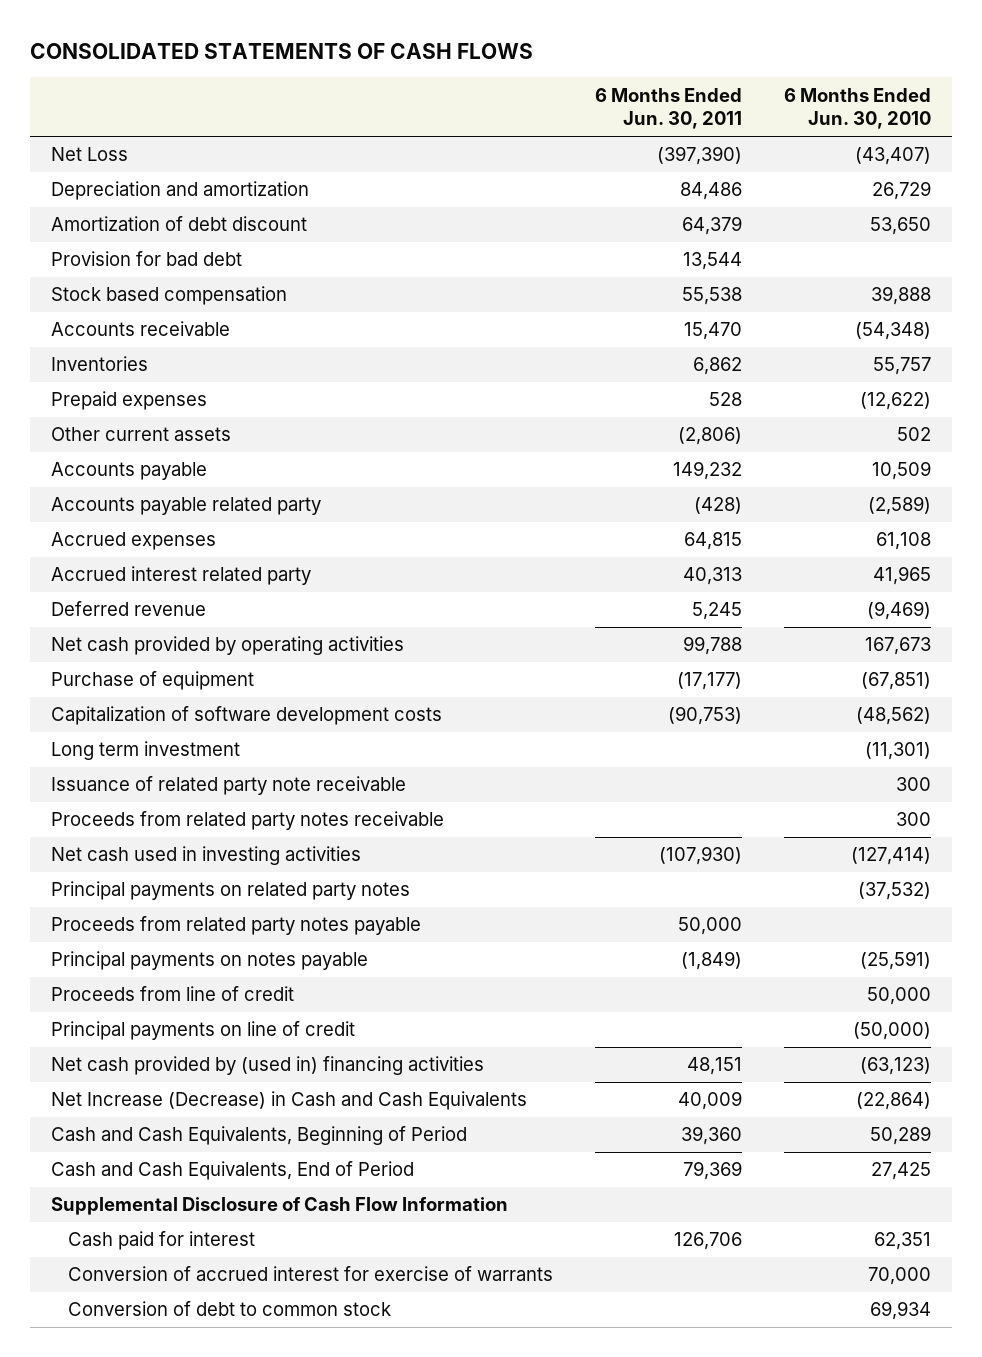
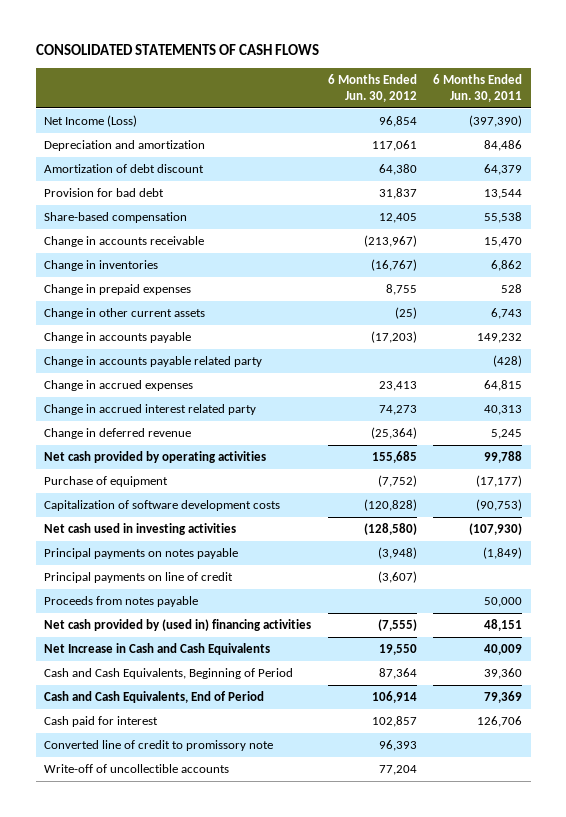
[784,87,932,130] 6 Months Ended Jun. 30, 2010 -> none
none -> [327,73,417,102] 6 Months Ended Jun. 30, 2012
[51,147,129,162] Net Loss -> [44,115,138,128] Net Income (Loss)
[51,286,288,306] Stock based compensation -> [44,212,188,224] Share-based compensation
[51,321,231,337] Accounts receivable -> [44,236,205,248] Change in accounts receivable
[51,356,149,372] Inventories -> [44,260,159,272] Change in inventories
[51,391,208,411] Prepaid expenses -> [44,284,192,296] Change in prepaid expenses
[51,427,232,442] Other current assets -> [44,308,206,320] Change in other current assets
[678,427,743,446] (2,806) -> [491,308,523,320] 6,743
[51,462,208,481] Accounts payable -> [44,332,192,344] Change in accounts payable
[51,497,322,516] Accounts payable related party -> [44,356,263,368] Change in accounts payable related party
[51,532,217,551] Accrued expenses -> [44,380,194,392] Change in accrued expenses
[51,566,312,586] Accrued interest related party -> [44,404,257,416] Change in accrued interest related party
[51,601,207,617] Deferred revenue -> [44,428,192,440] Change in deferred revenue
[51,741,241,761] Long term investment -> none
[51,776,407,796] Issuance of related party note receivable -> none
[51,811,445,831] Proceeds from related party notes receivable -> none
[51,881,411,901] Principal payments on related party notes -> none
[51,916,422,936] Proceeds from related party notes payable -> none
[51,986,295,1002] Proceeds from line of credit -> none
none -> [44,596,199,608] Proceeds from notes payable
[51,1091,528,1111] Net Increase (Decrease) in Cash and Cash Equivalents -> [44,643,271,656] Net Increase in Cash and Cash Equivalents
[51,1197,509,1216] Supplemental Disclosure of Cash Flow Information -> none
[68,1266,554,1282] Conversion of accrued interest for exercise of warrants -> none
[68,1301,392,1317] Conversion of debt to common stock -> none
none -> [44,740,274,752] Converted line of credit to promissory note
none -> [44,764,230,774] Write-off of uncollectible accounts

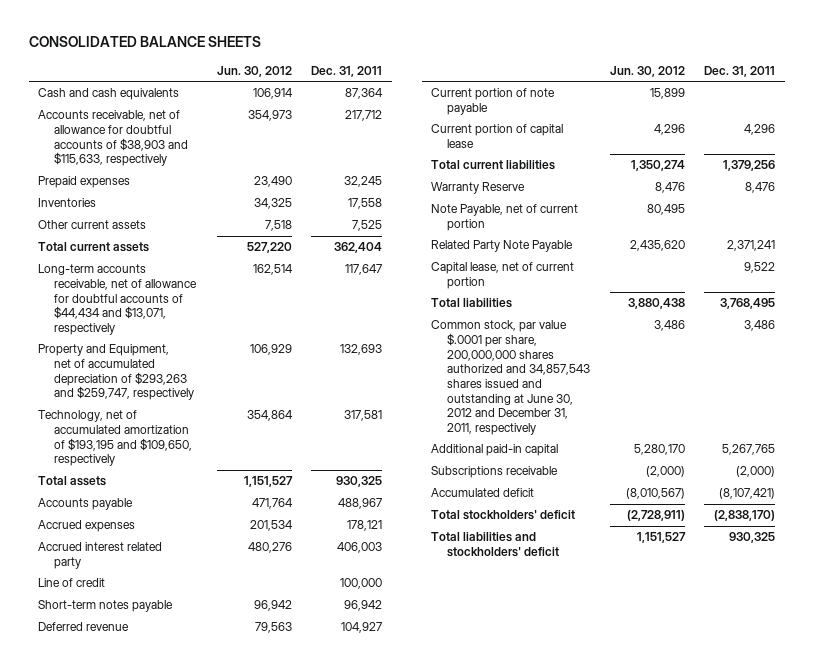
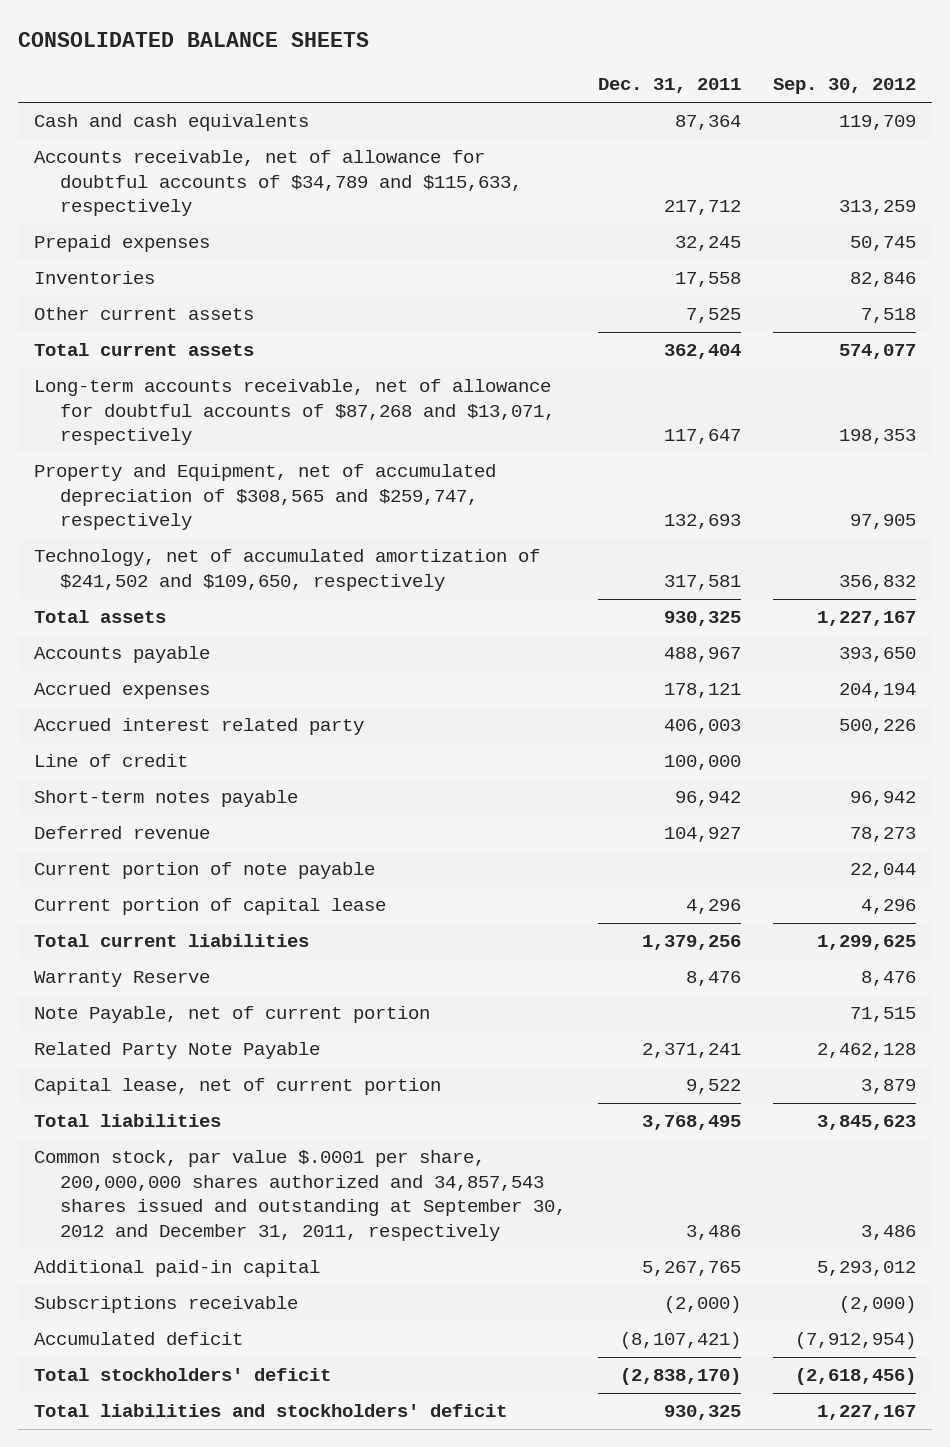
[216,65,292,77] Jun. 30, 2012 -> none
none -> [772,78,916,95] Sep. 30, 2012
[38,110,189,167] Accounts receivable, net of allowance for doubtful accounts of $38,903 and $115,633, respectively -> [33,150,522,217] Accounts receivable, net of allowance for doubtful accounts of $34,789 and $115,633, respectively
[38,264,198,335] Long-term accounts receivable, net of allowance for doubtful accounts of $44,434 and $13,071, respectively -> [33,379,555,446] Long-term accounts receivable, net of allowance for doubtful accounts of $87,268 and $13,071, respectively
[38,344,195,401] Property and Equipment, net of accumulated depreciation of $293,263 and $259,747, respectively -> [33,464,496,531] Property and Equipment, net of accumulated depreciation of $308,565 and $259,747, respectively
[38,410,193,467] Technology, net of accumulated amortization of $193,195 and $109,650, respectively -> [33,549,540,591] Technology, net of accumulated amortization of $241,502 and $109,650, respectively
[431,320,591,435] Common stock, par value $.0001 per share, 200,000,000 shares authorized and 34,857,543 shares issued and outstanding at June 30, 2012 and December 31, 2011, respectively -> [33,1150,566,1241] Common stock, par value $.0001 per share, 200,000,000 shares authorized and 34,857,543 shares issued and outstanding at September 30, 2012 and December 31, 2011, respectively

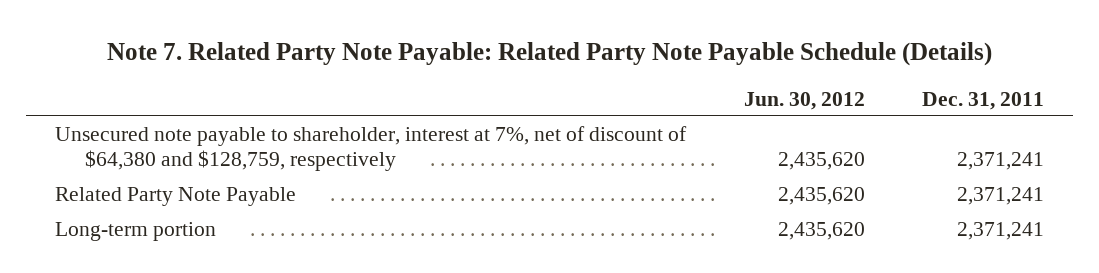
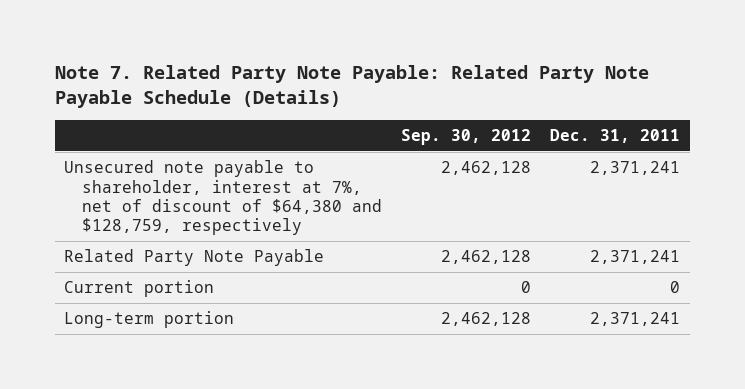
[743,91,865,110] Jun. 30, 2012 -> none
none -> [401,129,532,146] Sep. 30, 2012
none -> [64,280,215,298] Current portion

